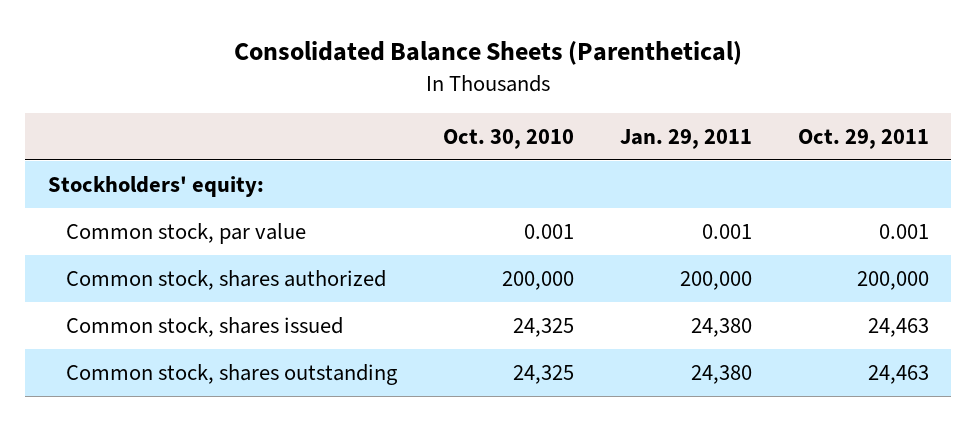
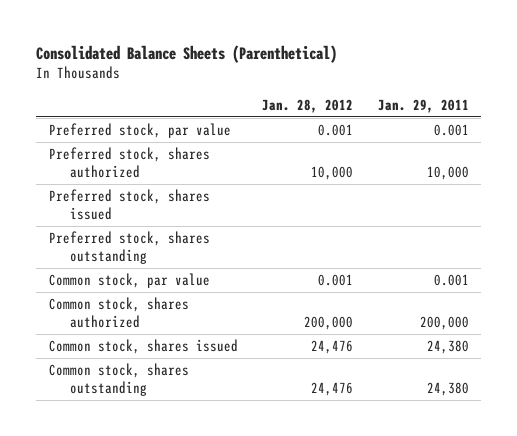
[443,129,575,150] Oct. 30, 2010 -> none
[797,129,929,150] Oct. 29, 2011 -> none
none -> [262,98,354,113] Jan. 28, 2012
[48,175,265,197] Stockholders' equity: -> none
none -> [48,123,231,139] Preferred stock, par value
none -> [48,147,210,178] Preferred stock, shares authorized
none -> [48,189,210,220] Preferred stock, shares issued
none -> [48,231,210,264] Preferred stock, shares outstanding

